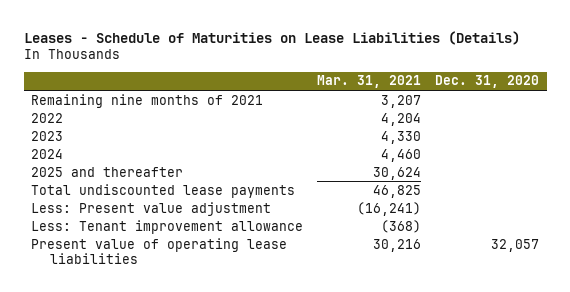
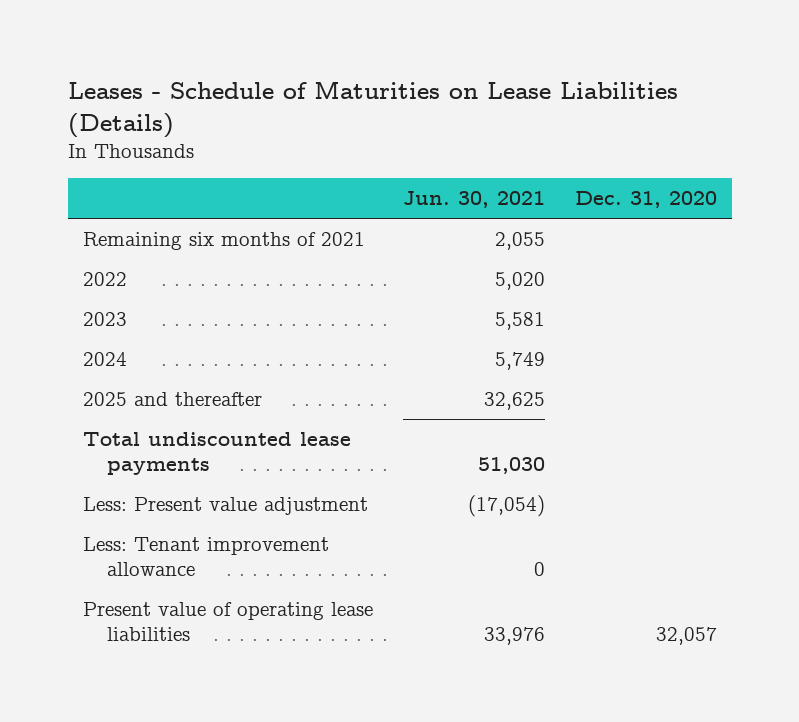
[317,75,422,89] Mar. 31, 2021 -> none
none -> [402,191,545,209] Jun. 30, 2021
[30,93,263,108] Remaining nine months of 2021 -> [82,231,365,250] Remaining six months of 2021

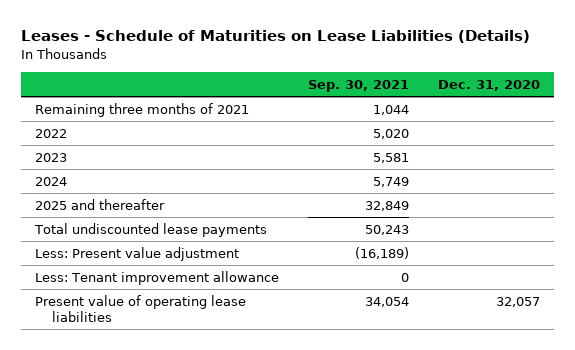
[402,191,545,209] Jun. 30, 2021 -> none
none -> [308,80,410,93] Sep. 30, 2021
[82,231,365,250] Remaining six months of 2021 -> [35,102,250,117] Remaining three months of 2021

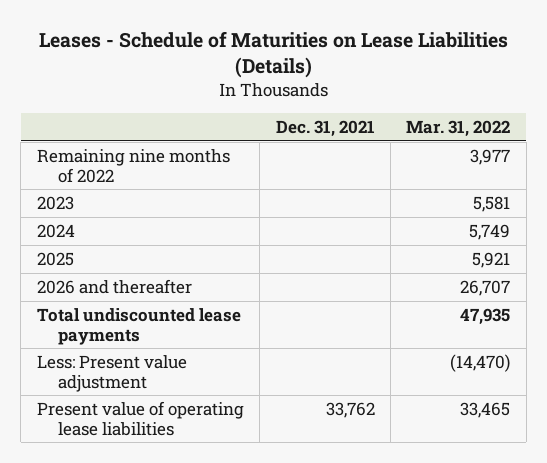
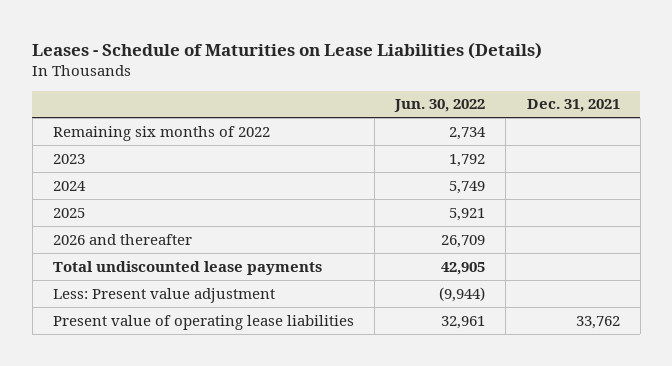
[406,119,511,137] Mar. 31, 2022 -> none
none -> [394,99,486,113] Jun. 30, 2022
[36,149,230,183] Remaining nine months of 2022 -> [52,125,270,141] Remaining six months of 2022

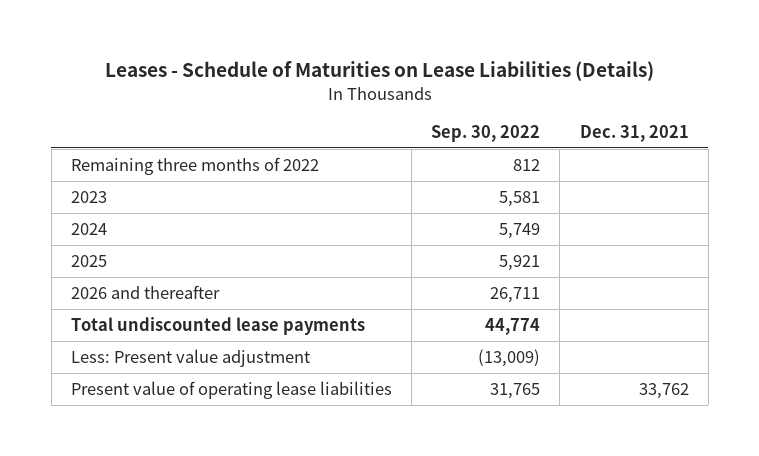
[394,99,486,113] Jun. 30, 2022 -> none
none -> [431,125,541,143] Sep. 30, 2022
[52,125,270,141] Remaining six months of 2022 -> [70,156,319,175] Remaining three months of 2022

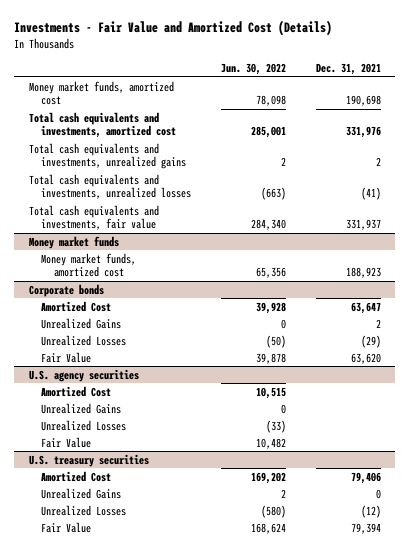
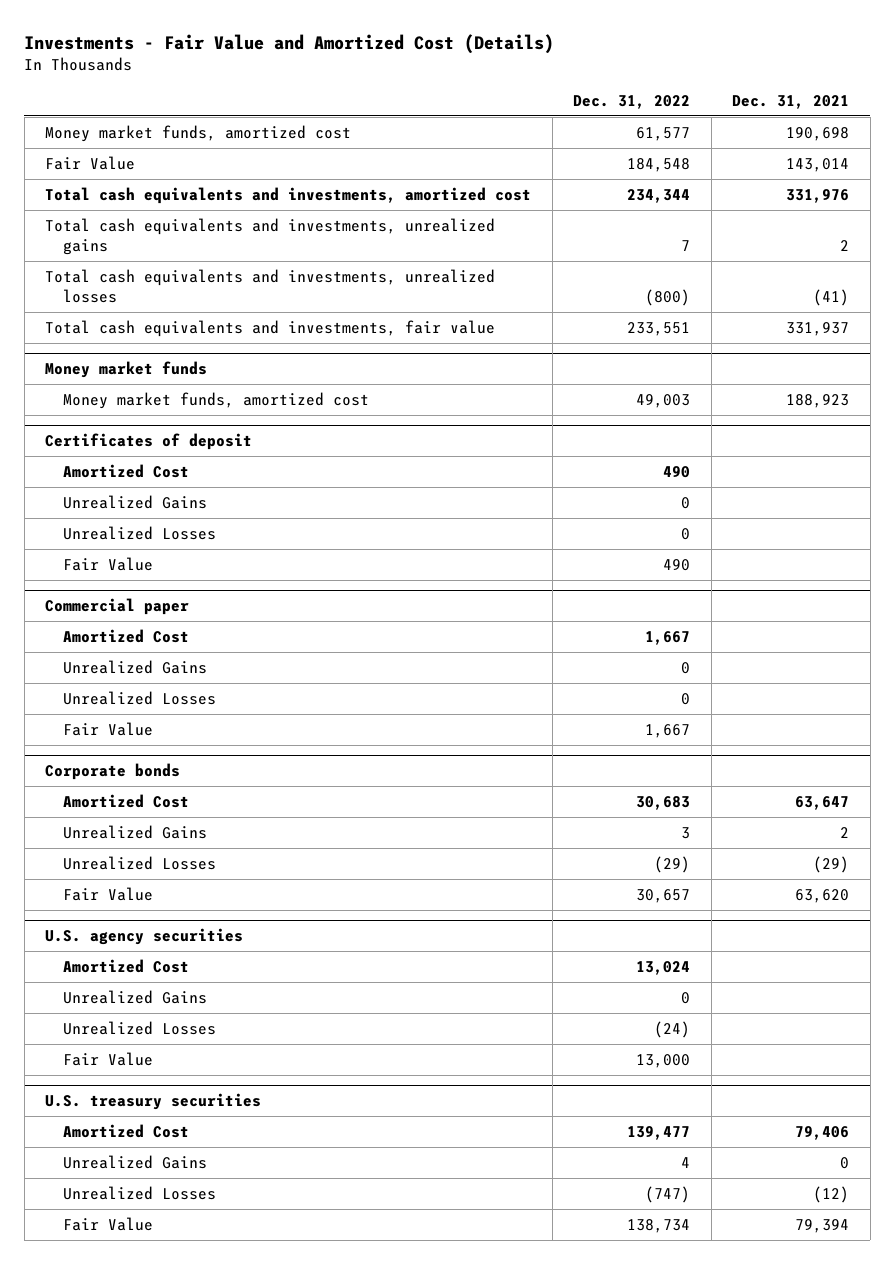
[220,63,286,76] Jun. 30, 2022 -> none
none -> [573,95,691,110] Dec. 31, 2022
none -> [45,155,136,170] Fair Value
none -> [45,432,253,450] Certificates of deposit
none -> [62,463,189,478] Amortized Cost
none -> [62,494,207,509] Unrealized Gains
none -> [62,525,216,540] Unrealized Losses
none -> [62,556,153,571] Fair Value
none -> [45,597,190,615] Commercial paper
none -> [62,628,189,643] Amortized Cost
none -> [62,659,207,674] Unrealized Gains
none -> [62,690,216,705] Unrealized Losses
none -> [62,721,153,736] Fair Value

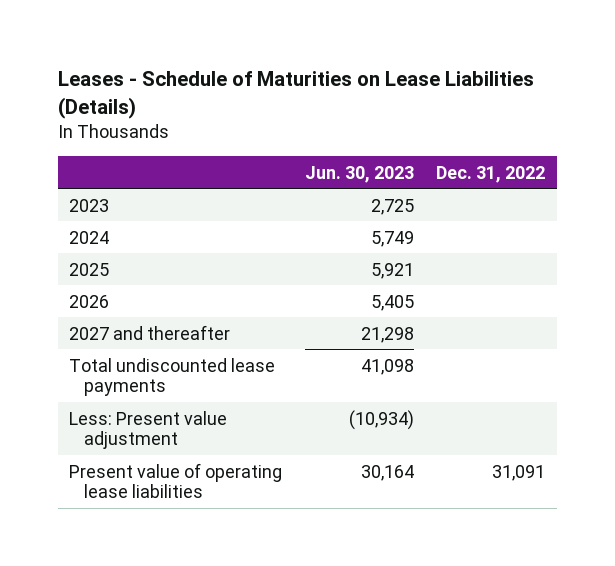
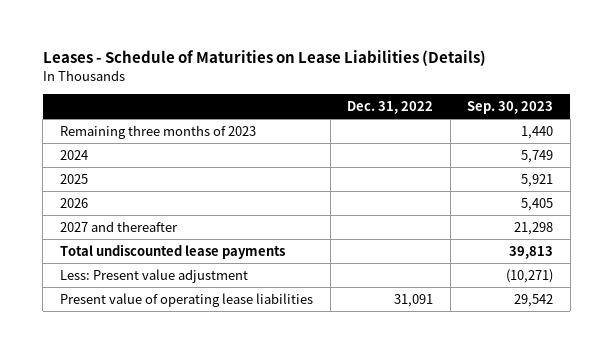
[304,165,414,183] Jun. 30, 2023 -> none
none -> [467,101,554,115] Sep. 30, 2023
[69,198,110,212] 2023 -> [59,124,256,139] Remaining three months of 2023

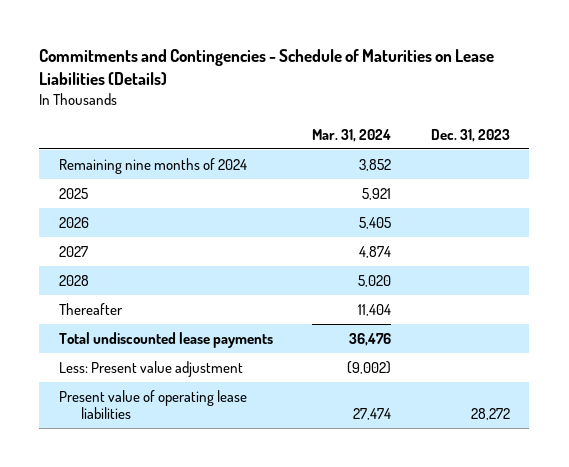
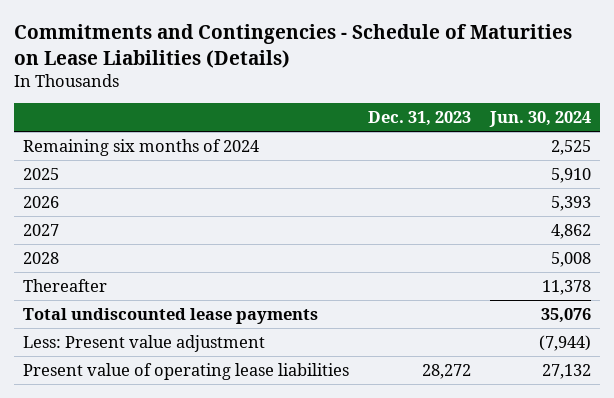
[312,128,392,142] Mar. 31, 2024 -> none
none -> [488,111,591,128] Jun. 30, 2024
[59,157,248,174] Remaining nine months of 2024 -> [23,138,260,156] Remaining six months of 2024

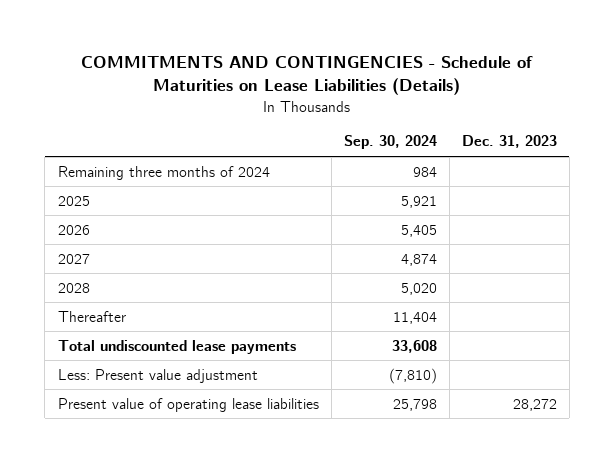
[13,24,572,68] Commitments and Contingencies - Schedule of Maturities on Lease Liabilities (Details) -> [81,56,534,96] COMMITMENTS AND CONTINGENCIES - Schedule of Maturities on Lease Liabilities (Details)
[488,111,591,128] Jun. 30, 2024 -> none
none -> [343,135,437,150] Sep. 30, 2024
[23,138,260,156] Remaining six months of 2024 -> [57,165,270,180] Remaining three months of 2024

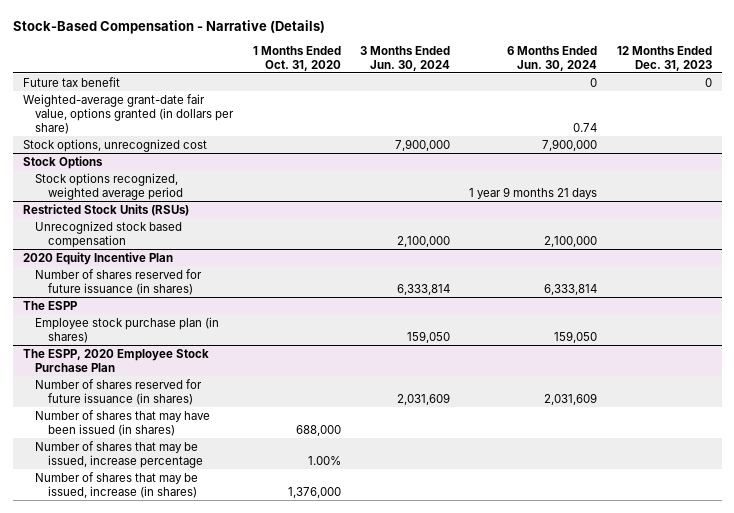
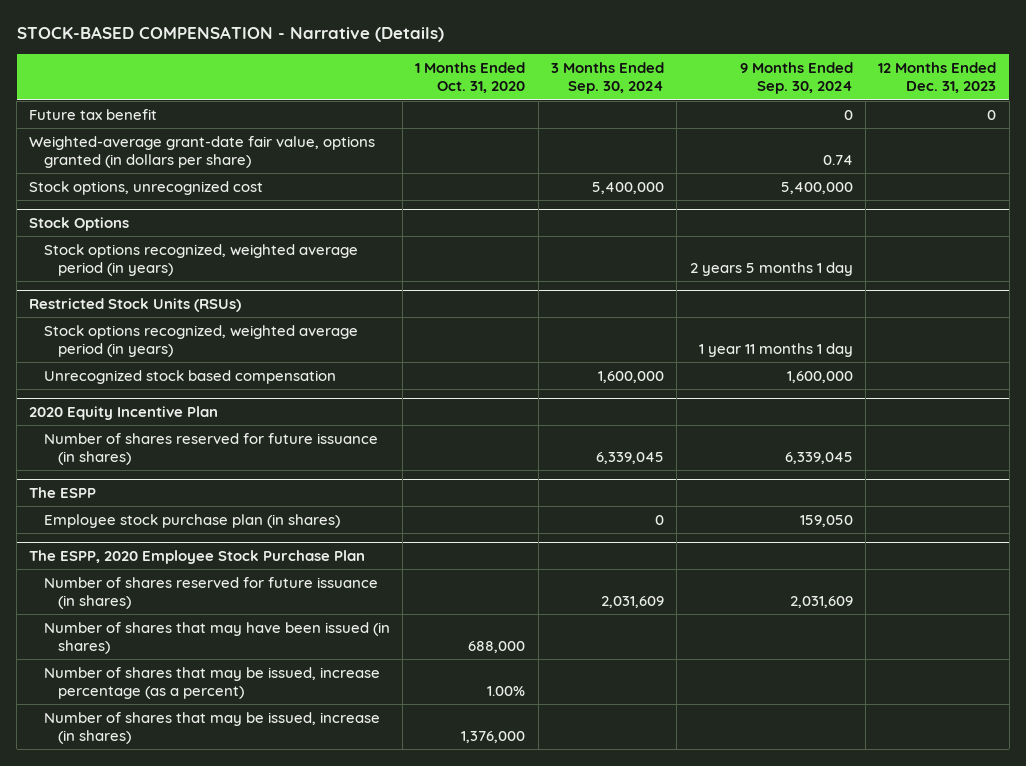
[12,19,325,34] Stock-Based Compensation - Narrative (Details) -> [16,26,444,43] STOCK-BASED COMPENSATION - Narrative (Details)
[360,45,451,71] 3 Months Ended Jun. 30, 2024 -> none
[507,45,598,71] 6 Months Ended Jun. 30, 2024 -> none
none -> [550,61,664,95] 3 Months Ended Sep. 30, 2024
none -> [739,61,853,95] 9 Months Ended Sep. 30, 2024
[35,172,183,200] Stock options recognized, weighted average period -> [43,243,358,277] Stock options recognized, weighted average period (in years)
none -> [43,324,358,358] Stock options recognized, weighted average period (in years)
[35,440,203,468] Number of shares that may be issued, increase percentage -> [43,666,380,700] Number of shares that may be issued, increase percentage (as a percent)

